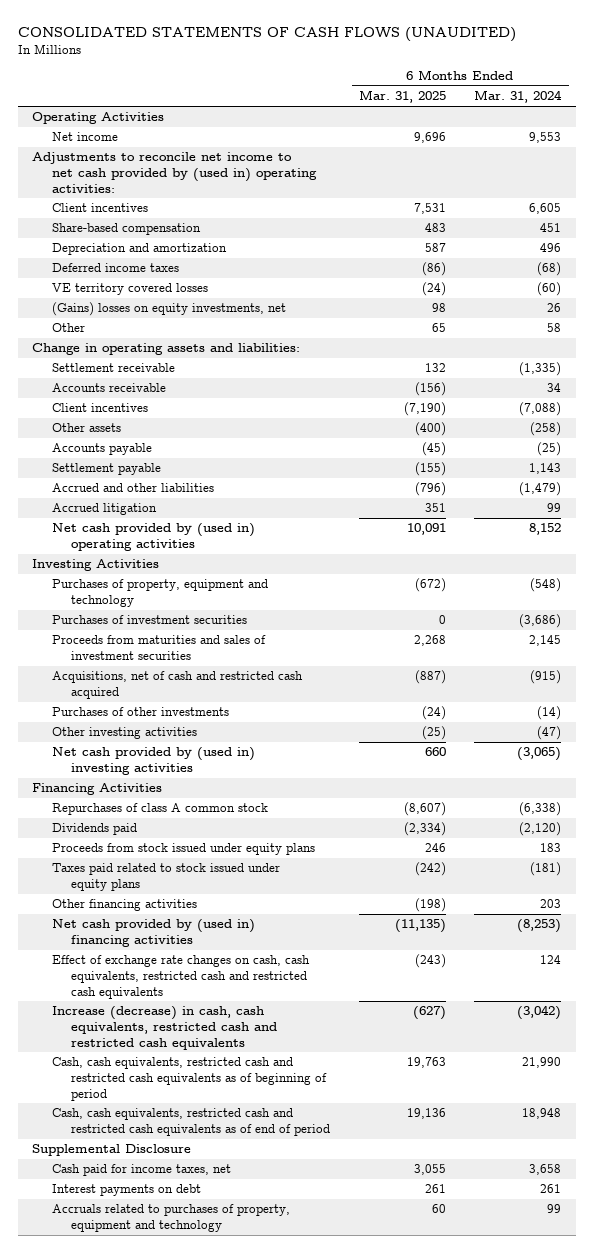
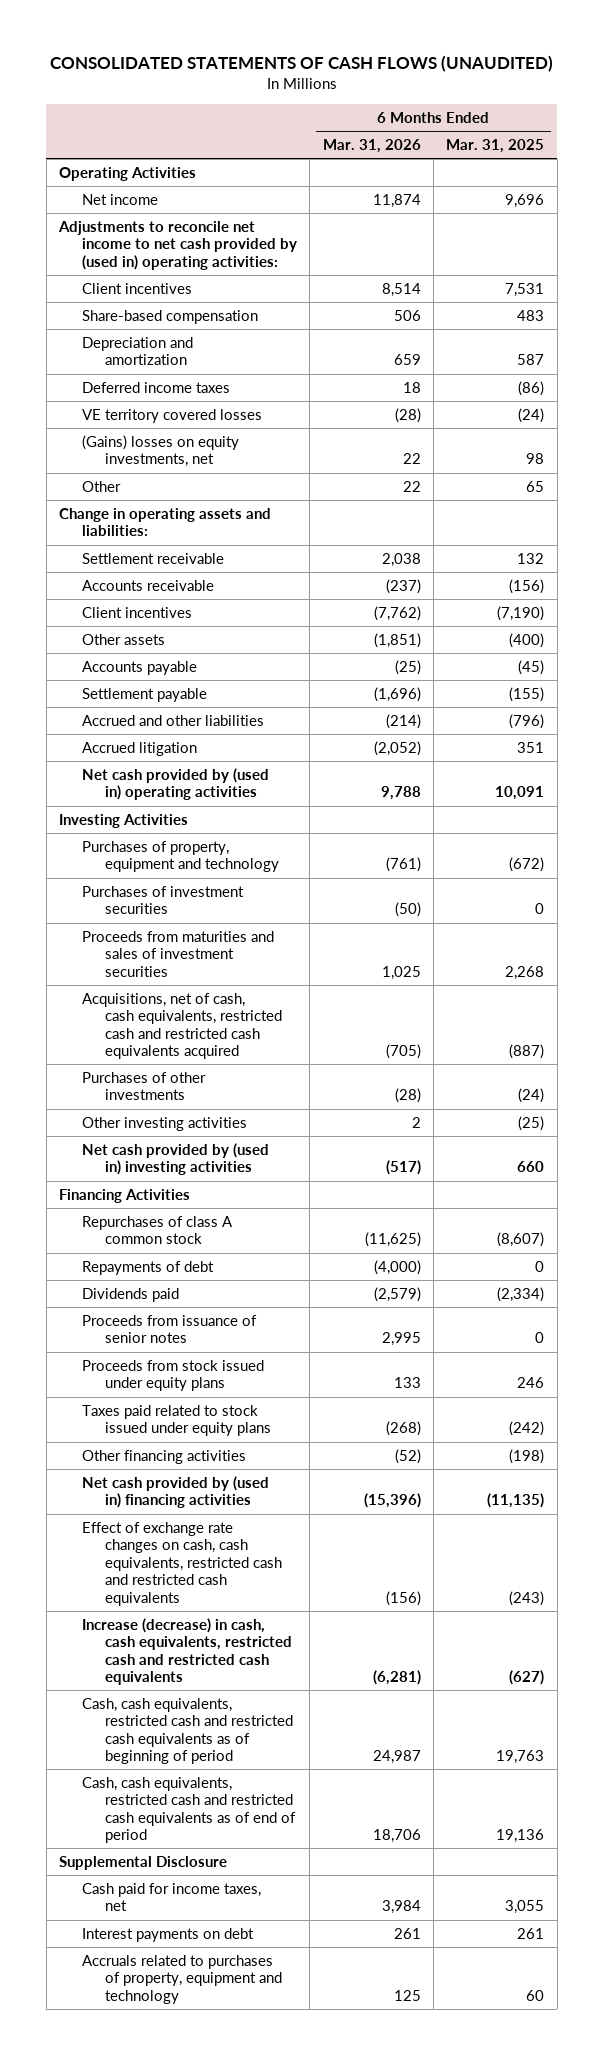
[474,90,563,104] Mar. 31, 2024 -> none
none -> [322,138,421,153] Mar. 31, 2026
[51,671,303,699] Acquisitions, net of cash and restricted cash acquired -> [81,992,282,1060] Acquisitions, net of cash, cash equivalents, restricted cash and restricted cash equivalents acquired
none -> [81,1260,214,1275] Repayments of debt
none -> [81,1314,257,1344] Proceeds from issuance of senior notes

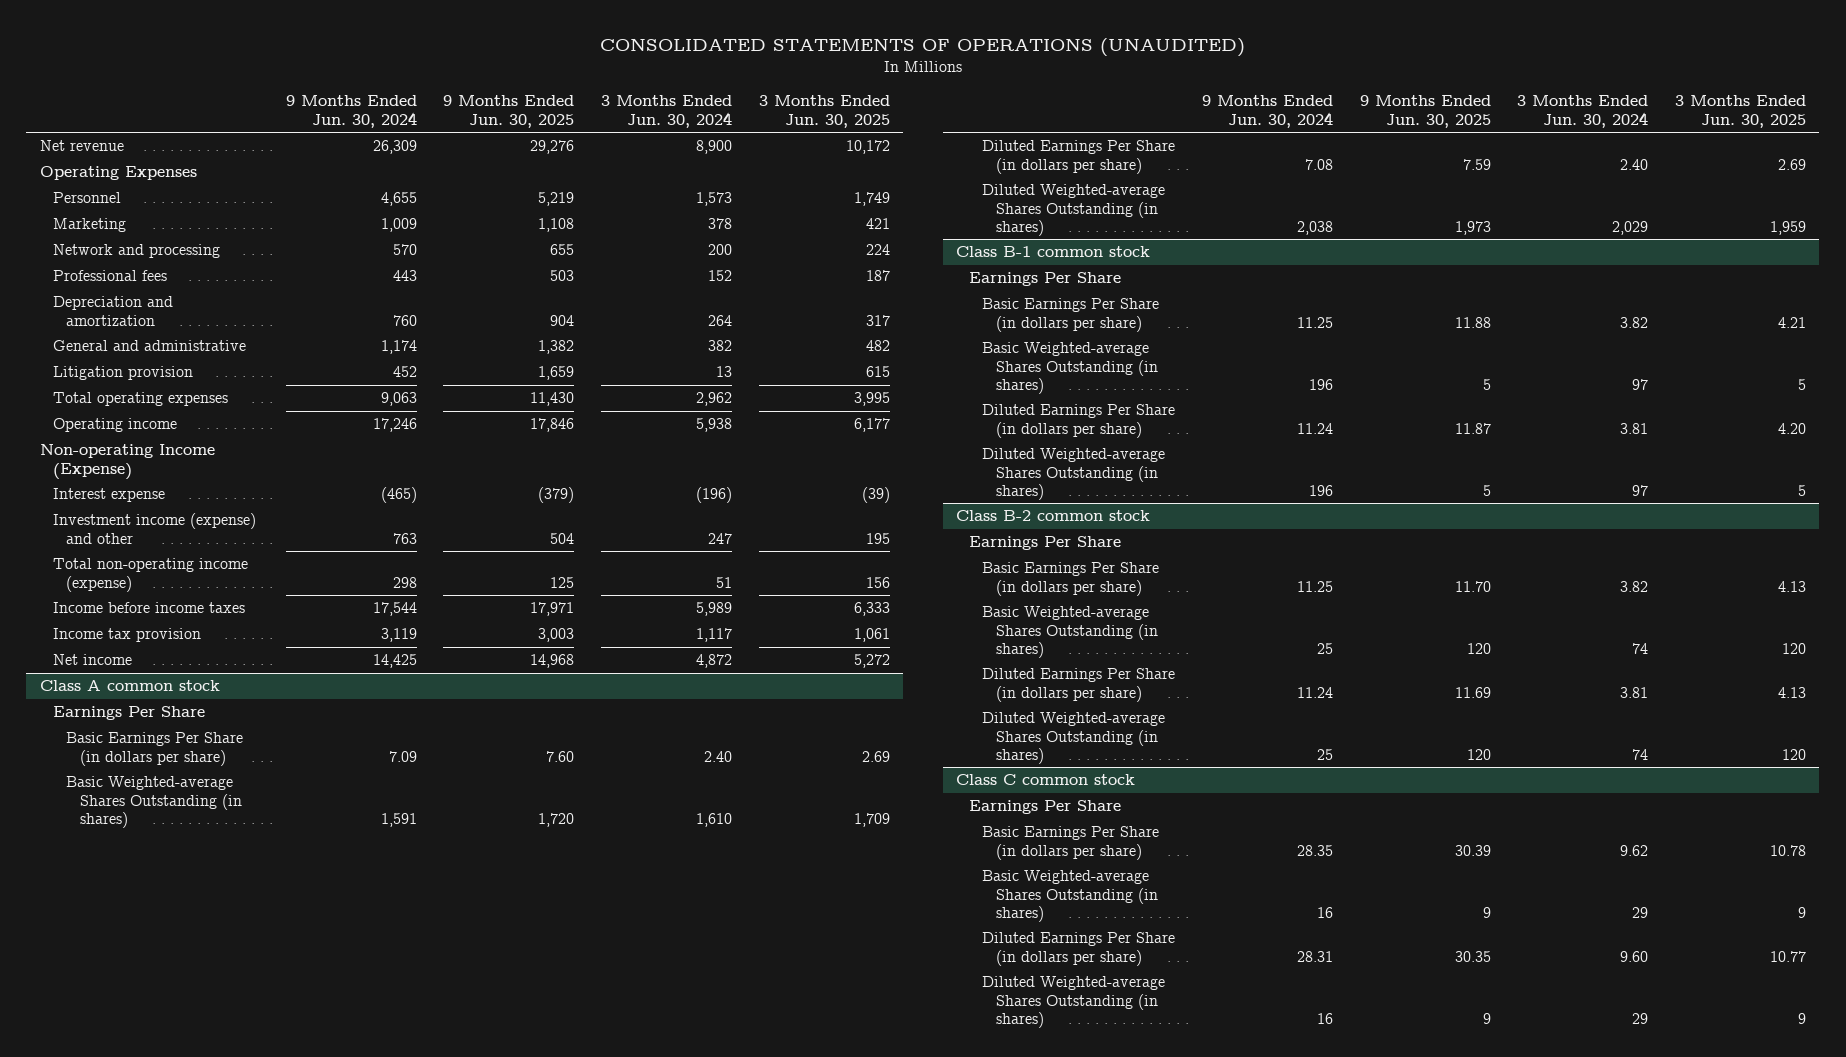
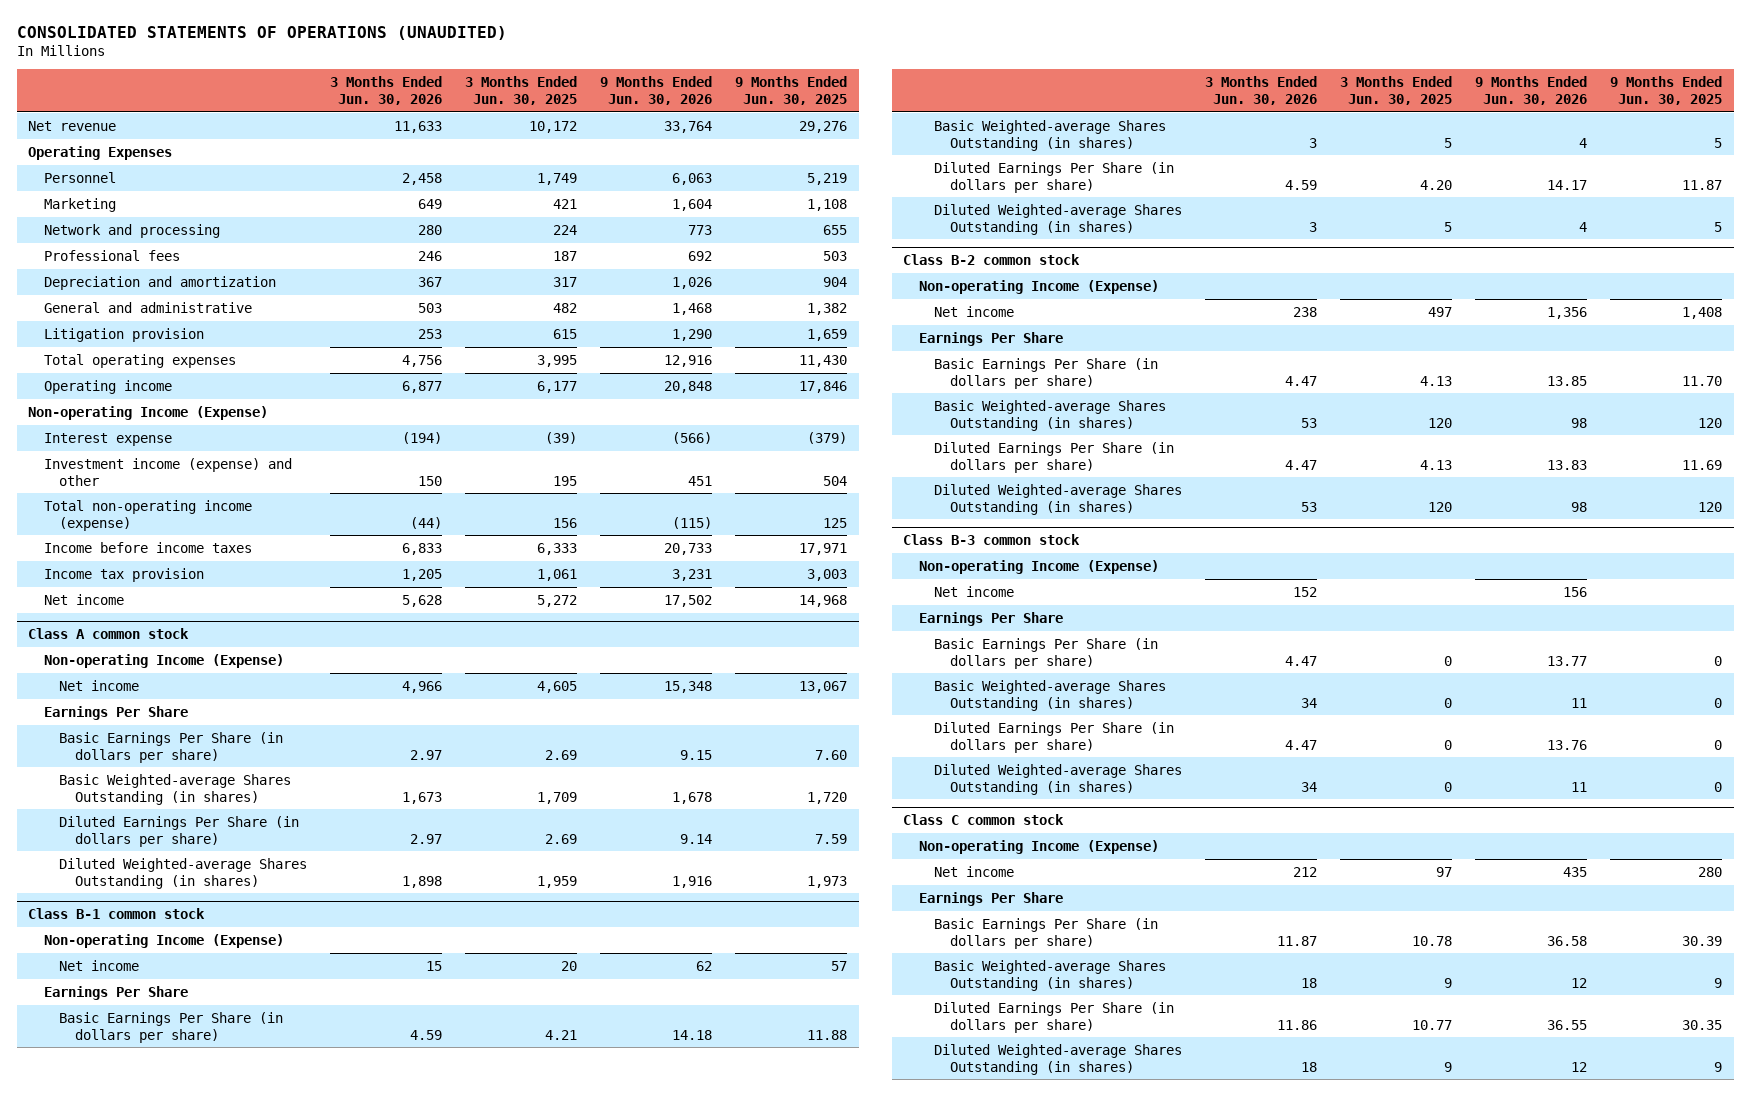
[285,95,417,128] 9 Months Ended Jun. 30, 2024 -> none
[601,95,733,128] 3 Months Ended Jun. 30, 2024 -> none
none -> [330,75,443,105] 3 Months Ended Jun. 30, 2026
none -> [600,75,713,105] 9 Months Ended Jun. 30, 2026
none -> [43,653,284,668] Non-operating Income (Expense)
none -> [59,679,140,691] Net income
none -> [43,933,284,948] Non-operating Income (Expense)
none -> [59,959,140,971] Net income
none -> [918,279,1159,294] Non-operating Income (Expense)
none -> [934,305,1015,317] Net income
none -> [903,534,1081,546] Class B-3 common stock
none -> [918,559,1159,574] Non-operating Income (Expense)
none -> [934,585,1015,597] Net income
none -> [918,611,1063,626] Earnings Per Share
none -> [934,637,1159,669] Basic Earnings Per Share (in dollars per share)
none -> [934,679,1167,711] Basic Weighted-average Shares Outstanding (in shares)
none -> [934,721,1175,753] Diluted Earnings Per Share (in dollars per share)
none -> [934,763,1183,795] Diluted Weighted-average Shares Outstanding (in shares)
none -> [918,839,1159,854] Non-operating Income (Expense)
none -> [934,865,1015,877] Net income

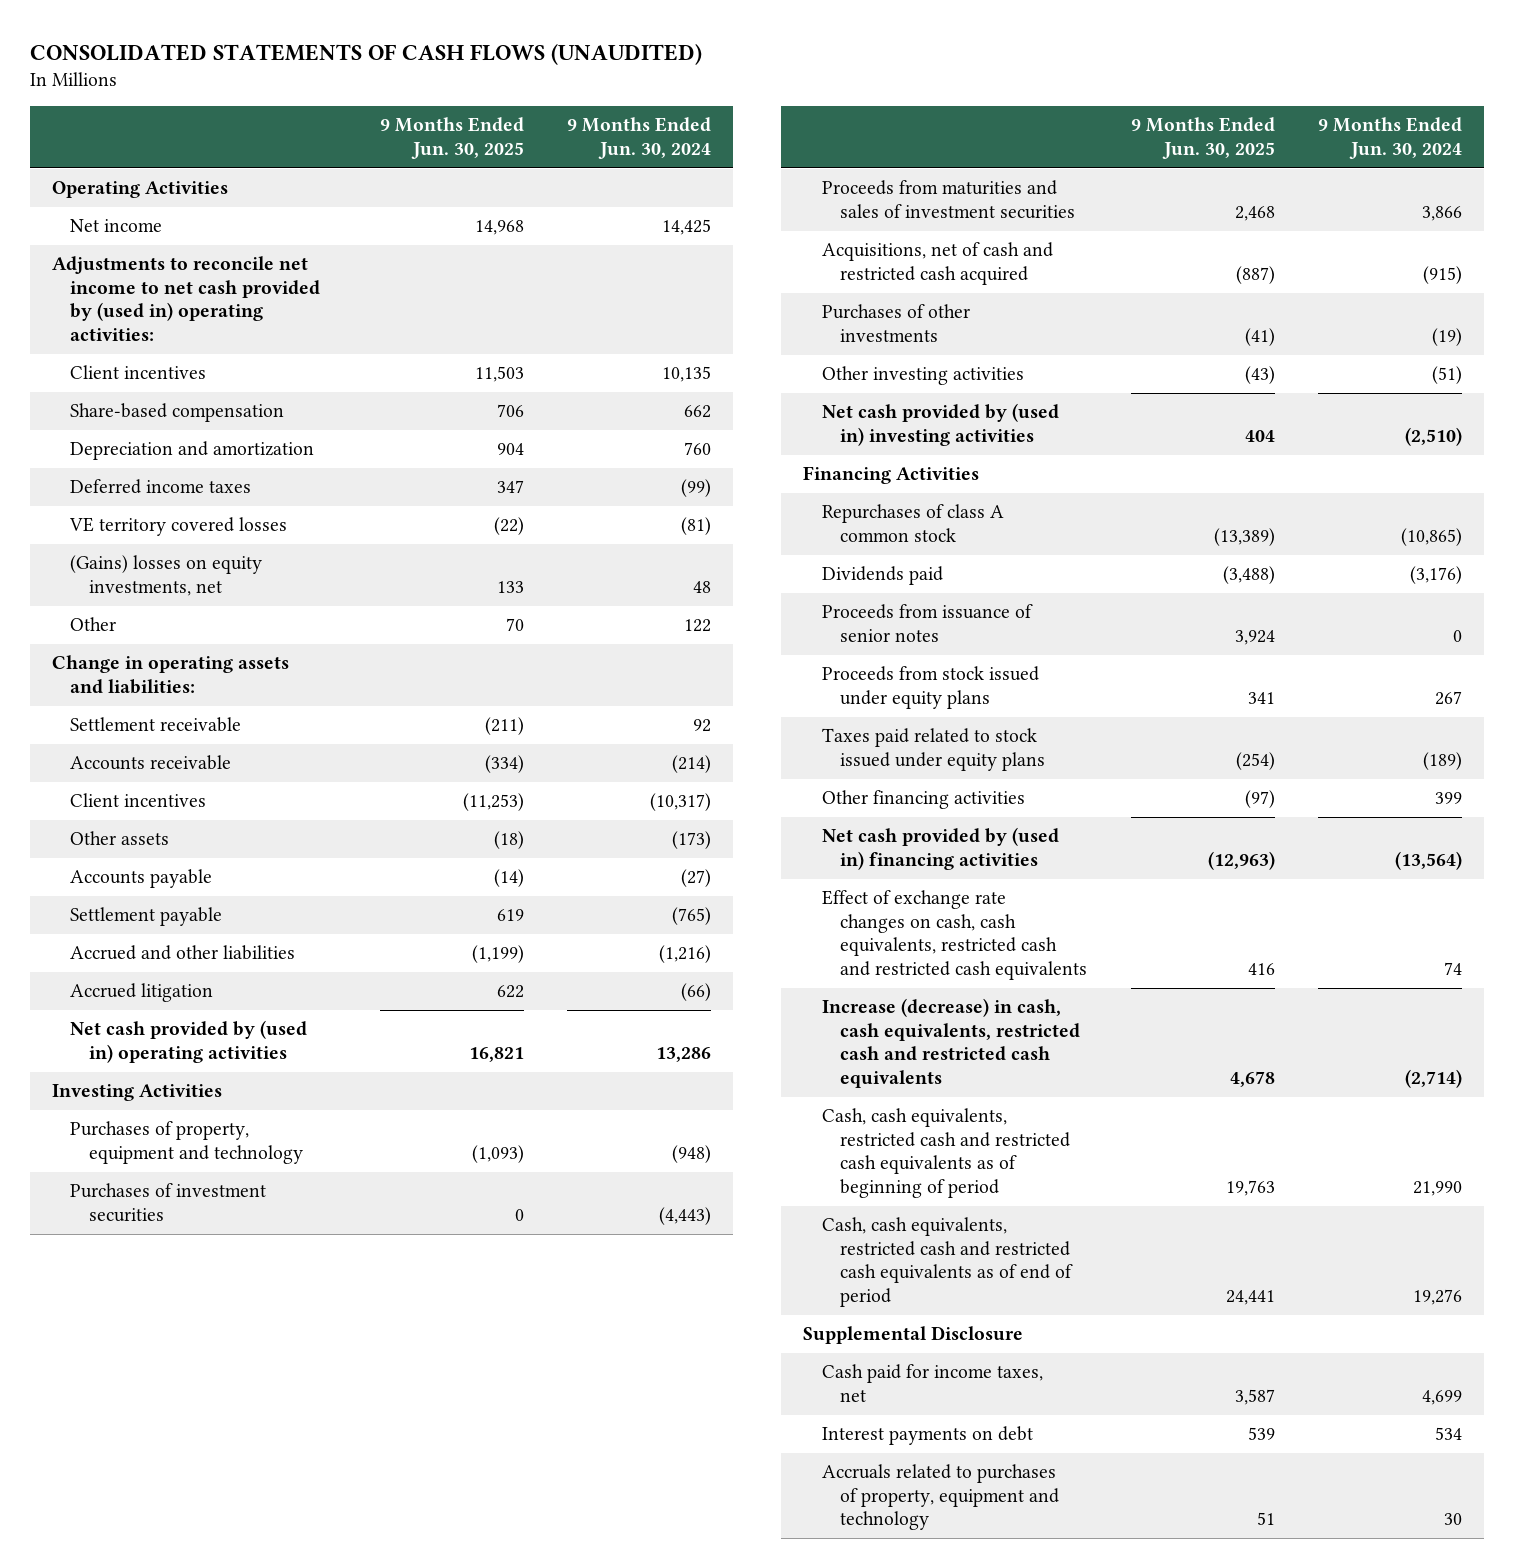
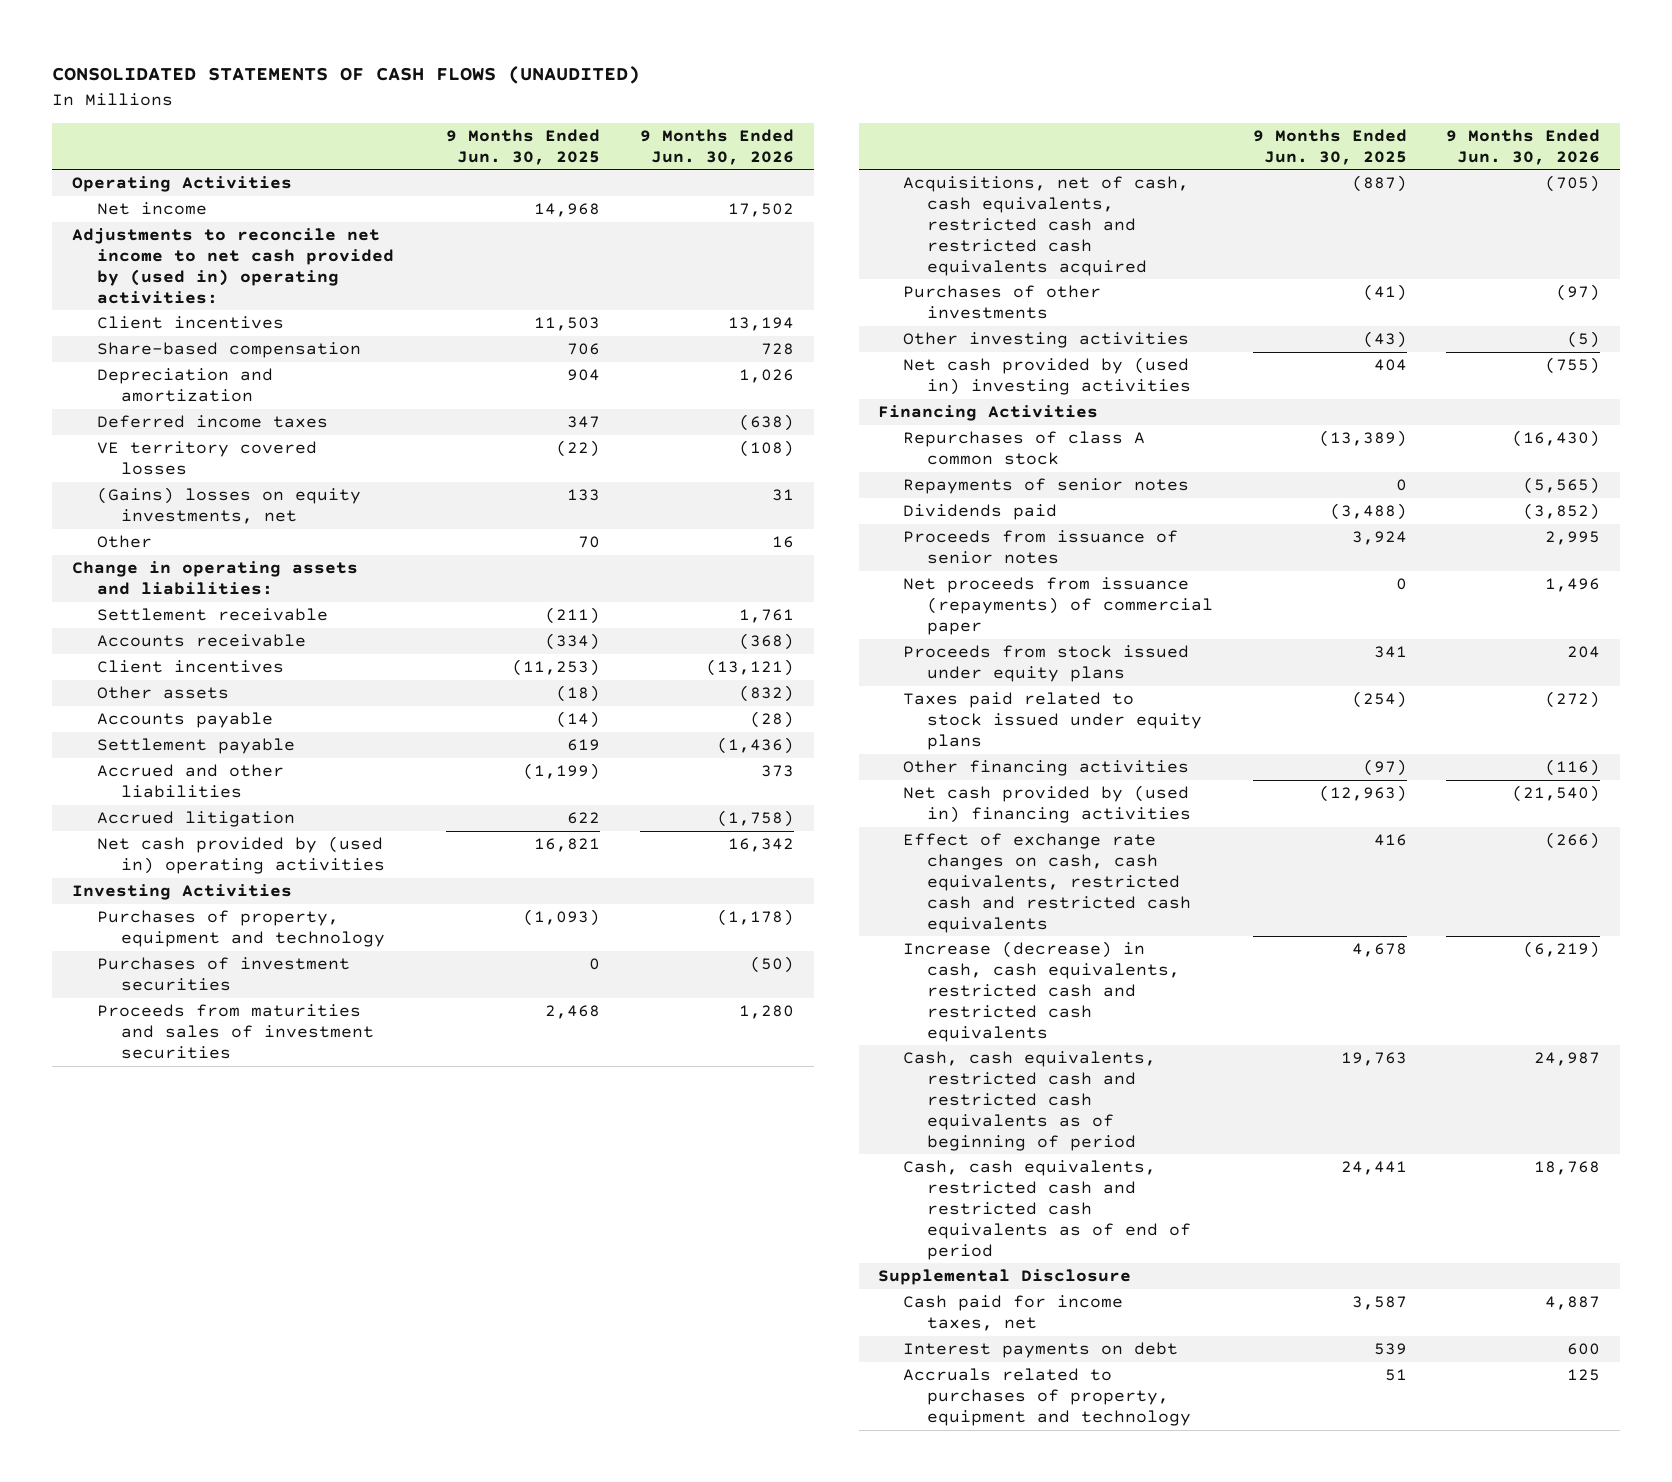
[567,117,712,159] 9 Months Ended Jun. 30, 2024 -> none
none -> [639,128,794,165] 9 Months Ended Jun. 30, 2026
[821,242,1053,285] Acquisitions, net of cash and restricted cash acquired -> [902,176,1189,276] Acquisitions, net of cash, cash equivalents, restricted cash and restricted cash equivalents acquired
none -> [902,478,1189,495] Repayments of senior notes
none -> [902,577,1214,635] Net proceeds from issuance (repayments) of commercial paper

